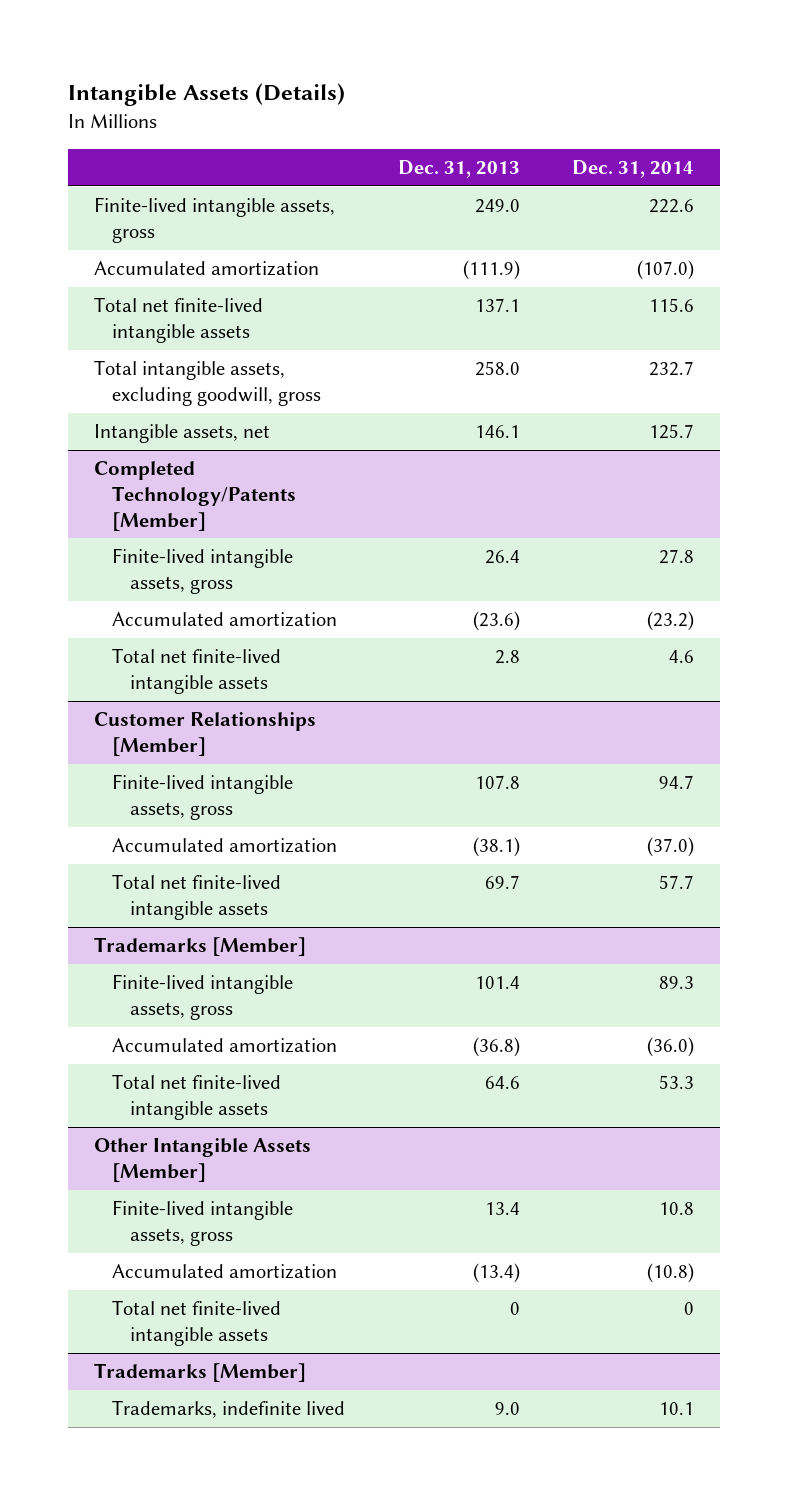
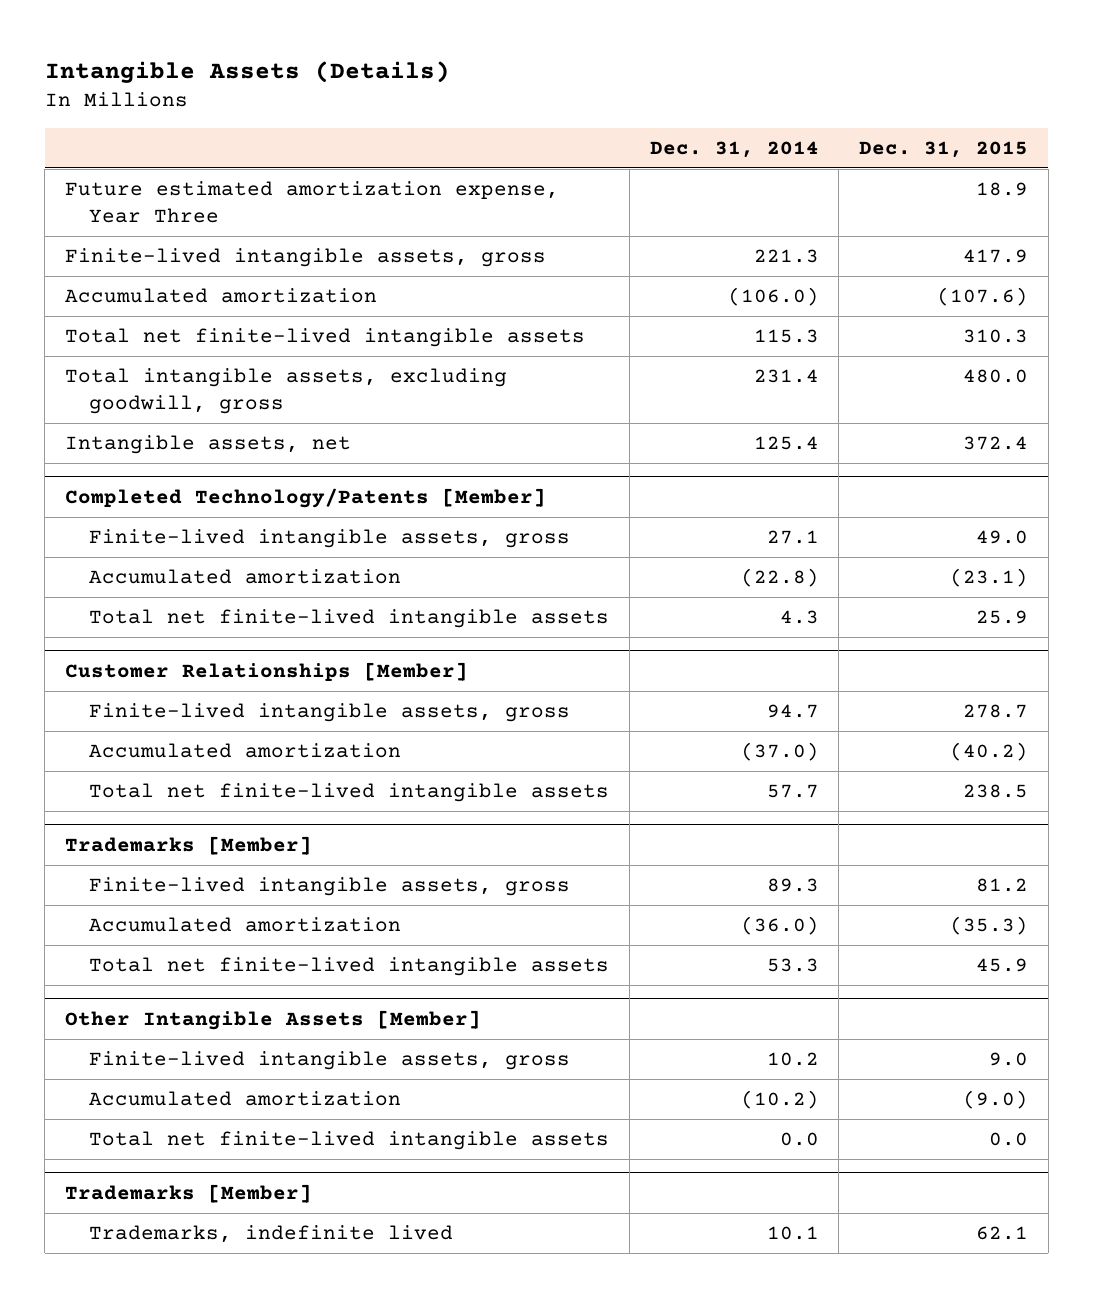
[397,159,520,178] Dec. 31, 2013 -> none
none -> [858,140,1028,158] Dec. 31, 2015
none -> [64,181,559,224] Future estimated amortization expense, Year Three
[649,199,695,214] 222.6 -> [753,249,819,264] 221.3
[637,260,695,281] (107.0) -> [727,287,819,307] (106.0)
[649,298,695,313] 115.6 -> [753,329,819,344] 115.3
[649,361,695,377] 232.7 -> [753,369,819,384] 231.4
[649,424,695,440] 125.7 -> [753,436,819,451] 125.4
[659,549,695,565] 27.8 -> [766,530,819,545] 27.1
[647,611,695,632] (23.2) -> [740,568,819,588] (22.8)
[669,650,695,664] 4.6 -> [779,610,819,625] 4.3
[659,1202,695,1216] 10.8 -> [766,1052,819,1067] 10.2
[647,1263,695,1284] (10.8) -> [740,1090,819,1110] (10.2)
[684,1302,695,1316] 0 -> [779,1132,819,1147] 0.0

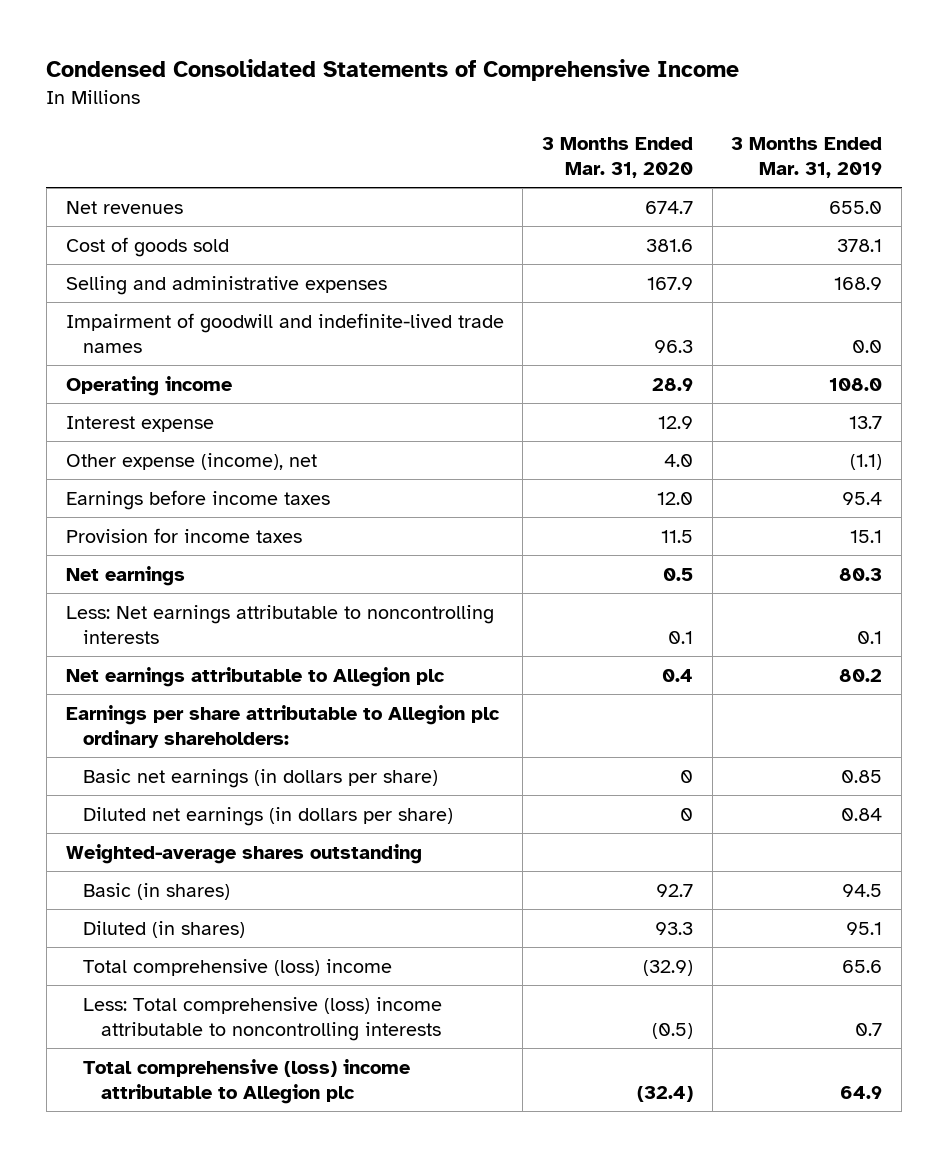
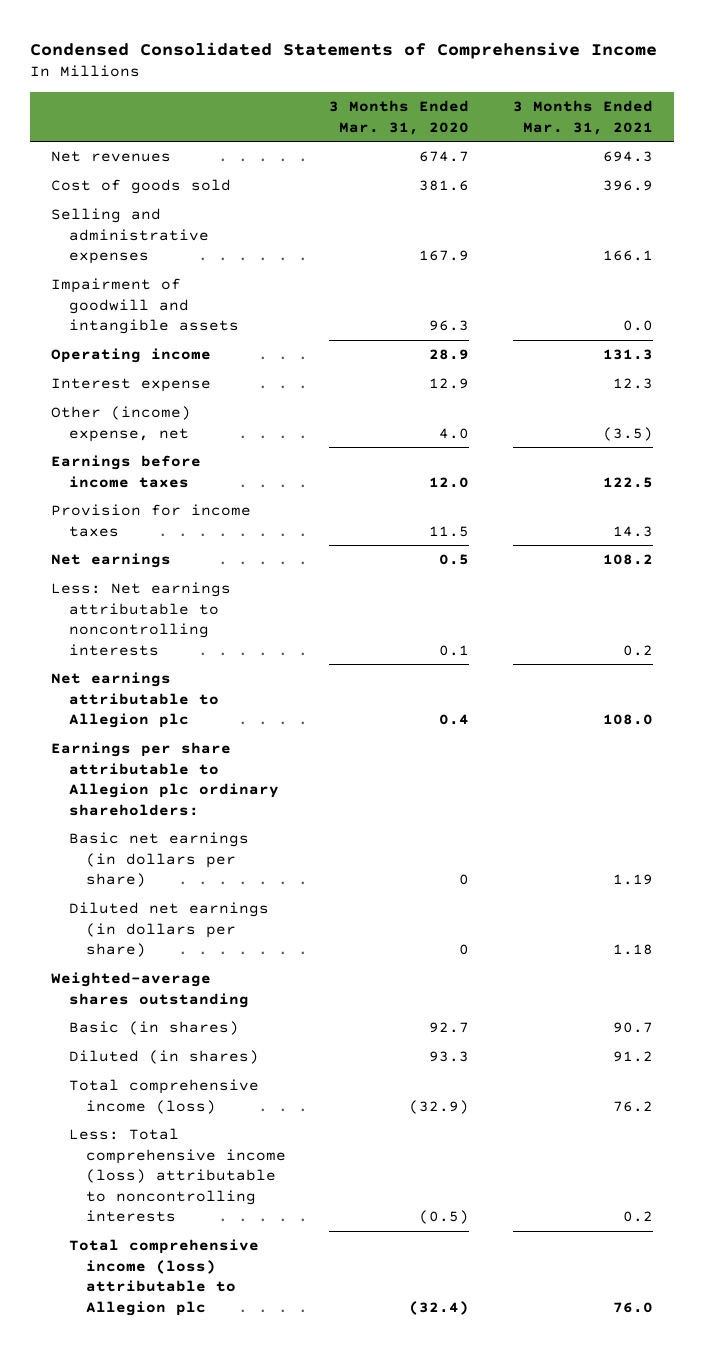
[731,137,883,179] 3 Months Ended Mar. 31, 2019 -> none
none -> [512,100,653,135] 3 Months Ended Mar. 31, 2021
[65,312,504,353] Impairment of goodwill and indefinite-lived trade names -> [51,278,239,335] Impairment of goodwill and intangible assets
[65,452,317,470] Other expense (income), net -> [51,406,192,442] Other (income) expense, net
[83,958,393,976] Total comprehensive (loss) income -> [68,1079,259,1114] Total comprehensive income (loss)
[83,996,443,1041] Less: Total comprehensive (loss) income attributable to noncontrolling interests -> [68,1128,287,1223] Less: Total comprehensive income (loss) attributable to noncontrolling interests
[83,1058,411,1104] Total comprehensive (loss) income attributable to Allegion plc -> [68,1239,259,1316] Total comprehensive income (loss) attributable to Allegion plc

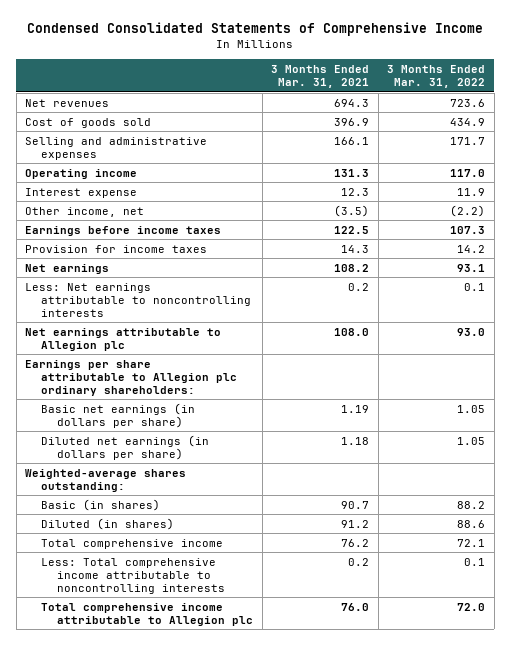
[329,100,470,135] 3 Months Ended Mar. 31, 2020 -> none
none -> [387,65,486,89] 3 Months Ended Mar. 31, 2022
[51,278,239,335] Impairment of goodwill and intangible assets -> none
[51,406,192,442] Other (income) expense, net -> [25,206,145,217] Other income, net
[51,972,249,1008] Weighted-average shares outstanding -> [25,468,187,492] Weighted-average shares outstanding:
[68,1079,259,1114] Total comprehensive income (loss) -> [41,538,224,549] Total comprehensive income
[68,1128,287,1223] Less: Total comprehensive income (loss) attributable to noncontrolling interests -> [41,557,226,594] Less: Total comprehensive income attributable to noncontrolling interests
[68,1239,259,1316] Total comprehensive income (loss) attributable to Allegion plc -> [41,602,254,626] Total comprehensive income attributable to Allegion plc

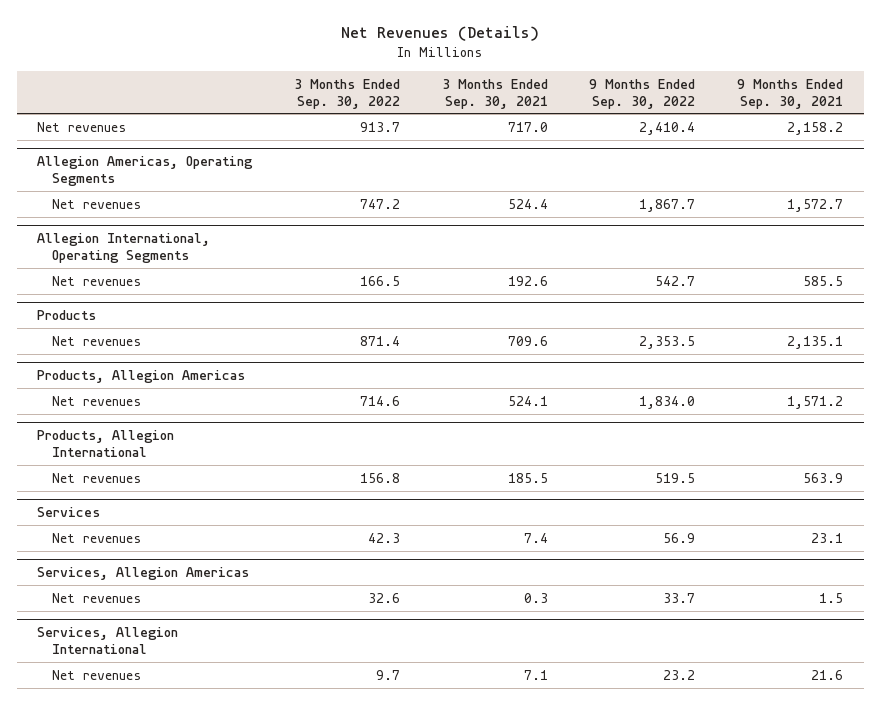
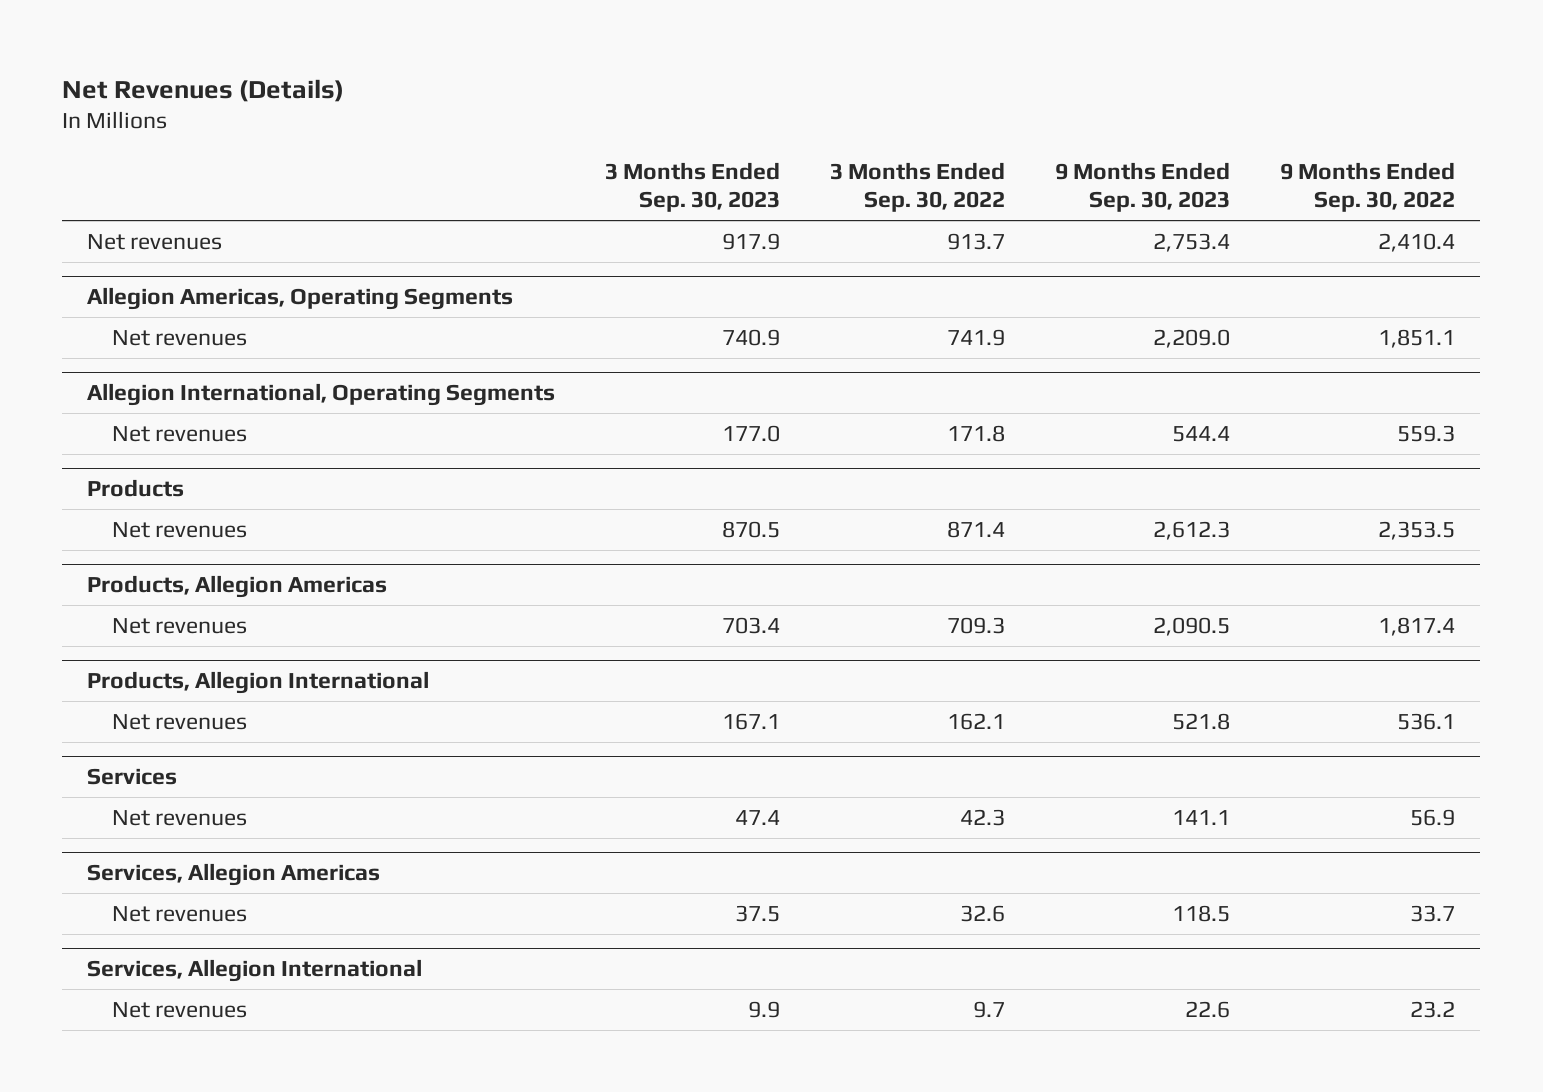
[441,78,548,109] 3 Months Ended Sep. 30, 2021 -> none
[737,78,844,109] 9 Months Ended Sep. 30, 2021 -> none
none -> [605,162,781,213] 3 Months Ended Sep. 30, 2023
none -> [1055,162,1231,213] 9 Months Ended Sep. 30, 2023
[360,198,401,209] 747.2 -> [947,328,1006,346] 741.9
[639,198,696,212] 1,867.7 -> [1378,328,1456,348] 1,851.1
[360,275,401,286] 166.5 -> [947,424,1006,442] 171.8
[655,275,696,286] 542.7 -> [1397,424,1456,442] 559.3
[360,395,401,406] 714.6 -> [947,616,1006,634] 709.3
[639,395,696,409] 1,834.0 -> [1378,616,1456,636] 1,817.4
[360,472,401,483] 156.8 -> [947,712,1006,730] 162.1
[655,472,696,483] 519.5 -> [1397,712,1456,730] 536.1

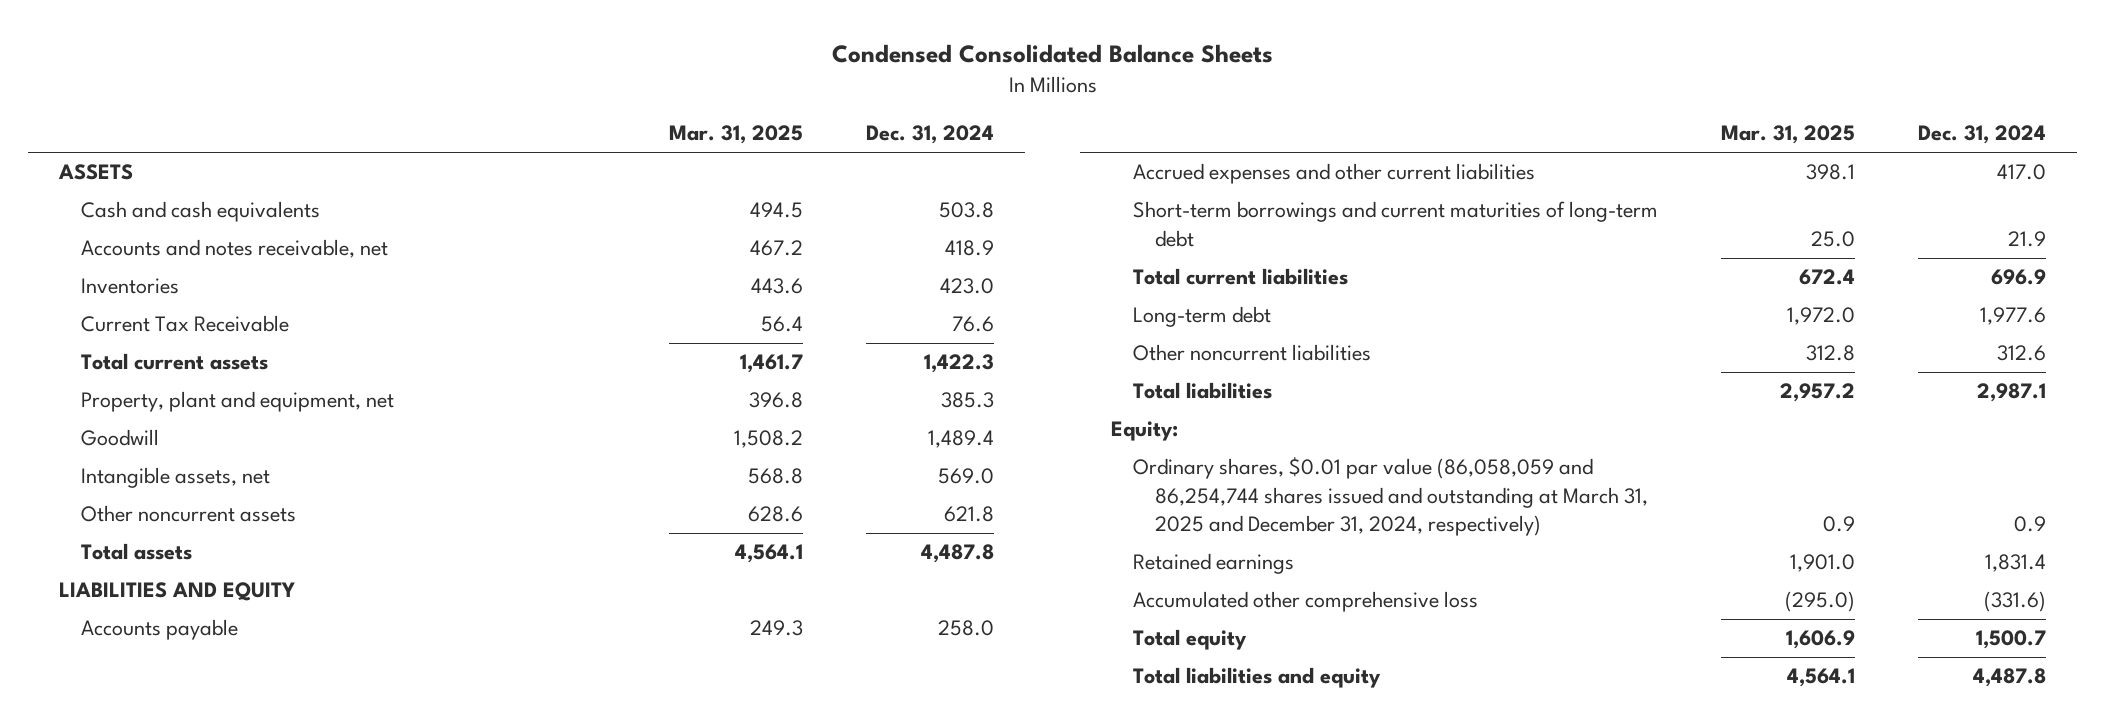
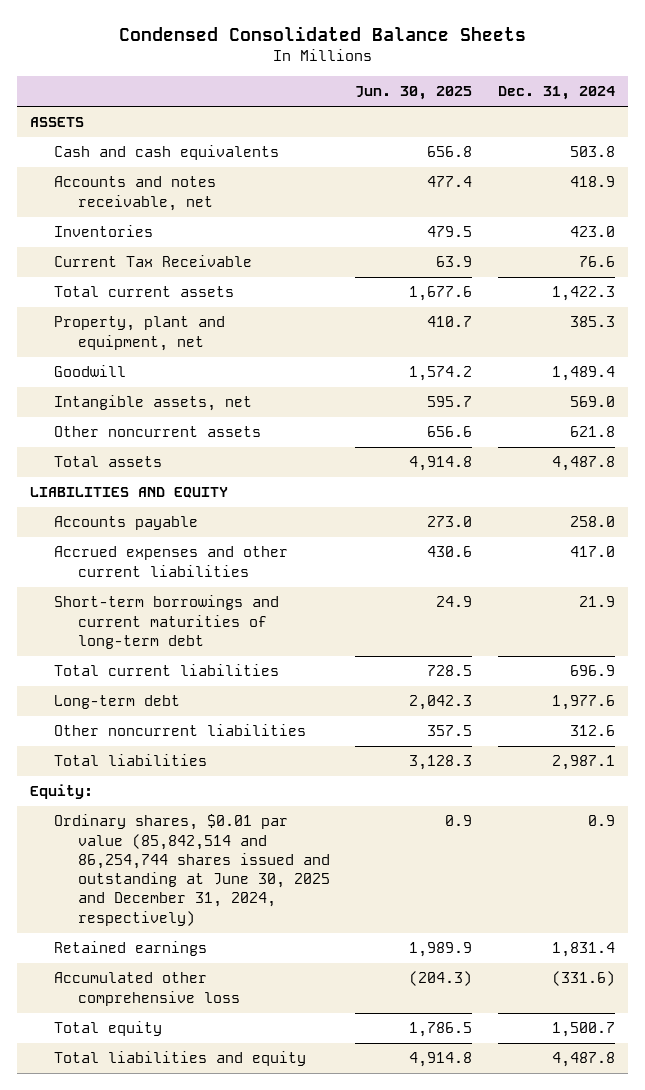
[668,125,803,145] Mar. 31, 2025 -> none
none -> [355,86,473,101] Jun. 30, 2025
[1133,457,1648,536] Ordinary shares, $0.01 par value (86,058,059 and 86,254,744 shares issued and outstanding at March 31, 2025 and December 31, 2024, respectively) -> [53,814,330,926] Ordinary shares, $0.01 par value (85,842,514 and 86,254,744 shares issued and outstanding at June 30, 2025 and December 31, 2024, respectively)

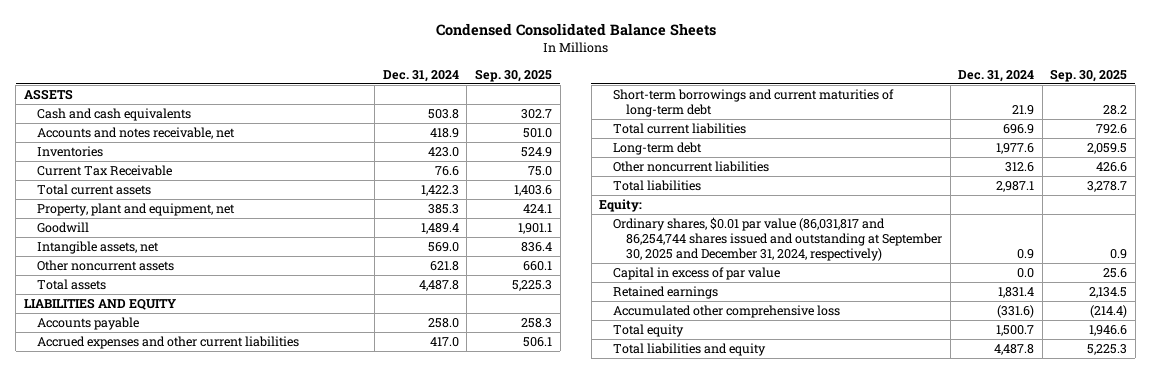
[355,86,473,101] Jun. 30, 2025 -> none
none -> [474,68,552,82] Sep. 30, 2025
[53,814,330,926] Ordinary shares, $0.01 par value (85,842,514 and 86,254,744 shares issued and outstanding at June 30, 2025 and December 31, 2024, respectively) -> [612,217,942,261] Ordinary shares, $0.01 par value (86,031,817 and 86,254,744 shares issued and outstanding at September 30, 2025 and December 31, 2024, respectively)
none -> [612,267,780,281] Capital in excess of par value

